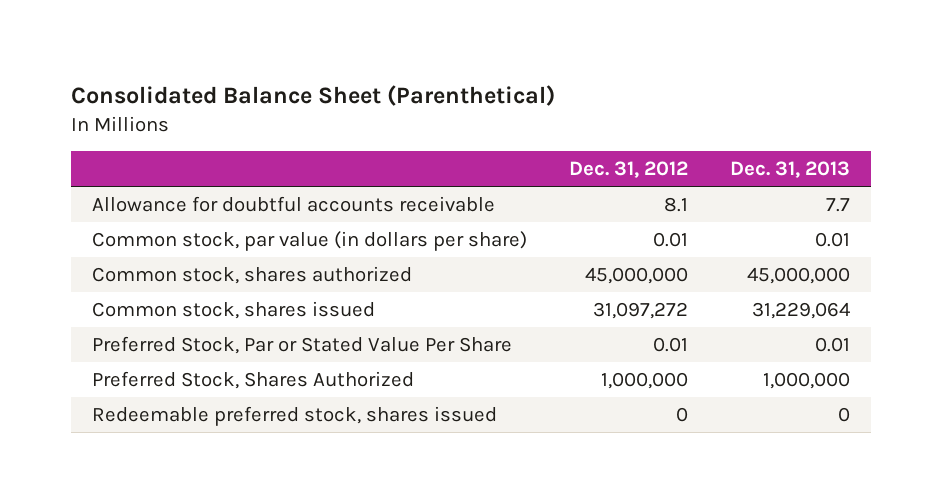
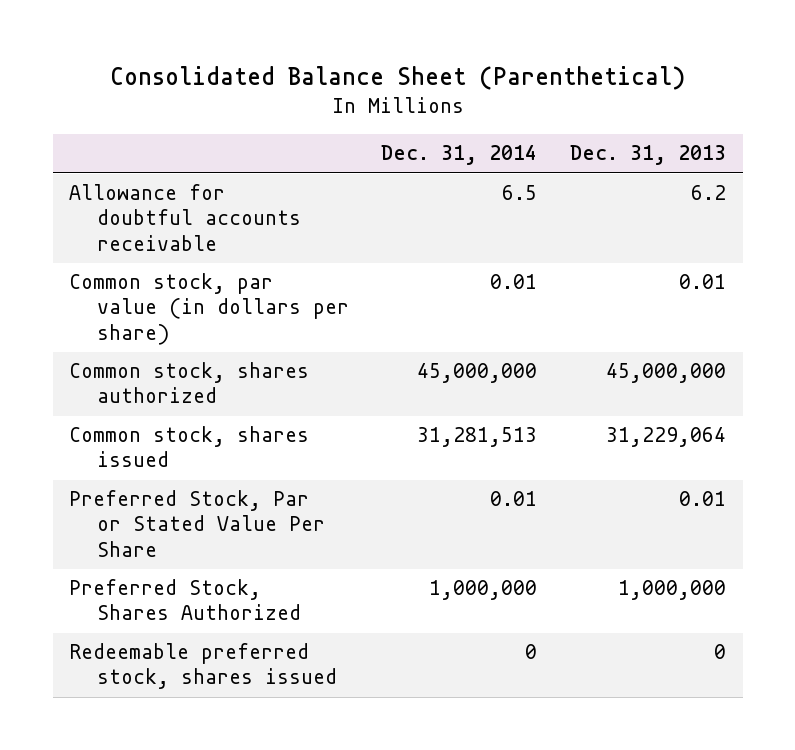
[569,161,689,179] Dec. 31, 2012 -> none
none -> [381,145,538,166] Dec. 31, 2014
[826,198,851,213] 7.7 -> [691,185,727,201] 6.2

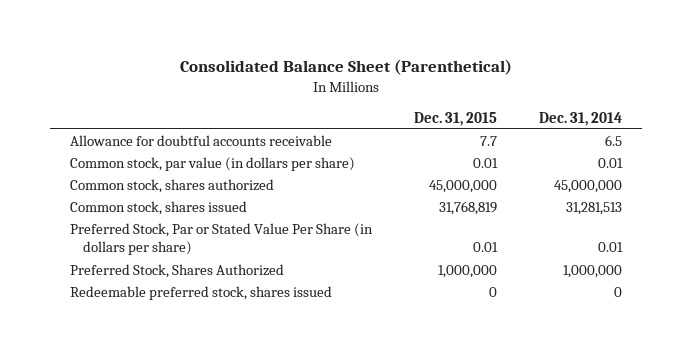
[570,145,727,166] Dec. 31, 2013 -> none
none -> [414,111,498,126] Dec. 31, 2015
[69,490,325,557] Preferred Stock, Par or Stated Value Per Share -> [70,223,374,256] Preferred Stock, Par or Stated Value Per Share (in dollars per share)

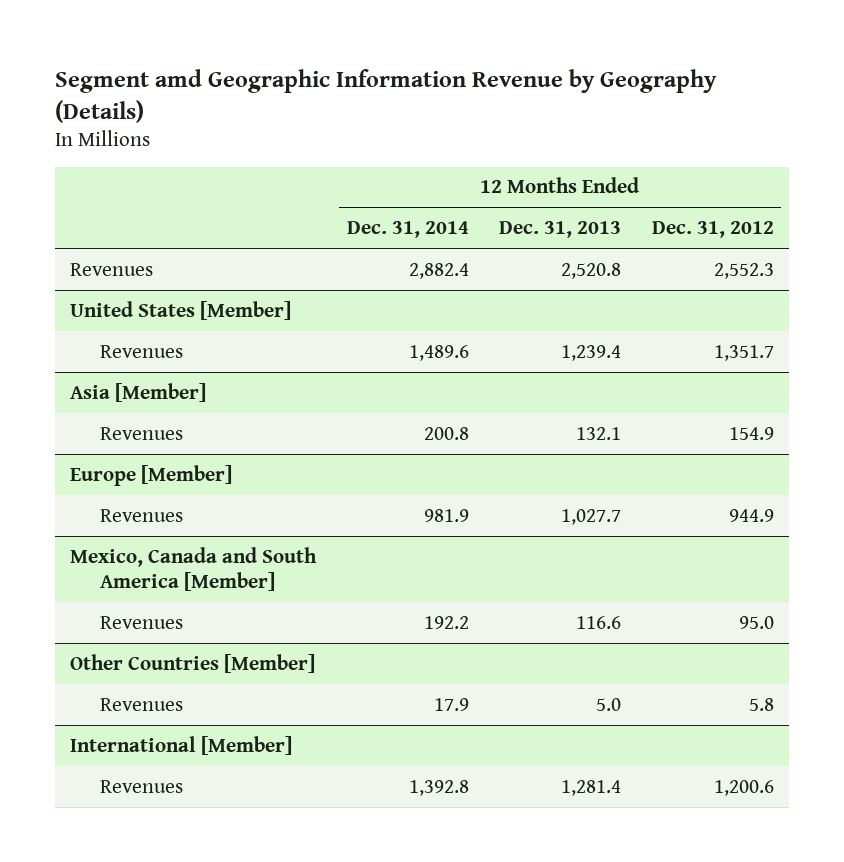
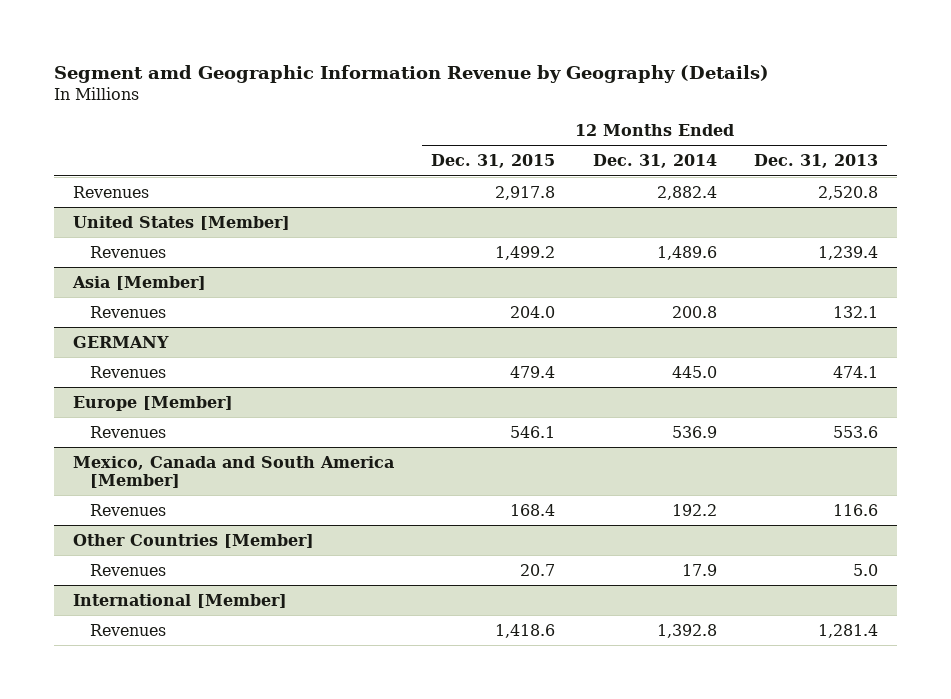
[651,221,774,239] Dec. 31, 2012 -> none
none -> [431,154,556,169] Dec. 31, 2015
none -> [72,335,169,348] GERMANY
none -> [90,365,167,378] Revenues
[423,508,469,522] 981.9 -> [671,425,717,438] 536.9
[561,508,622,525] 1,027.7 -> [833,425,879,438] 553.6

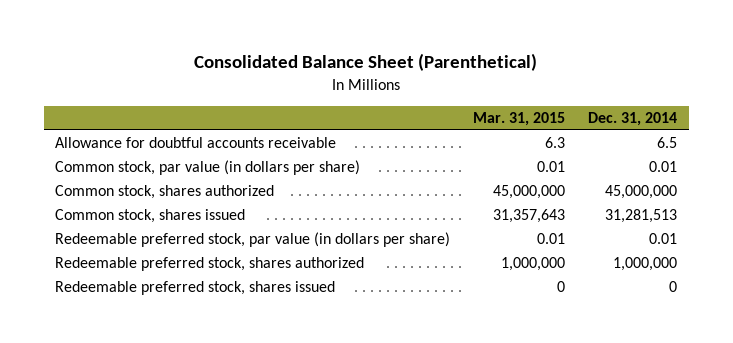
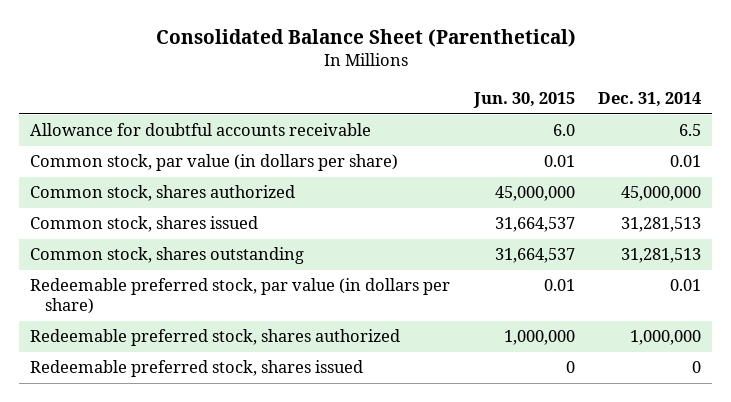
[473,112,566,127] Mar. 31, 2015 -> none
none -> [472,91,575,108] Jun. 30, 2015
none -> [30,247,305,265] Common stock, shares outstanding

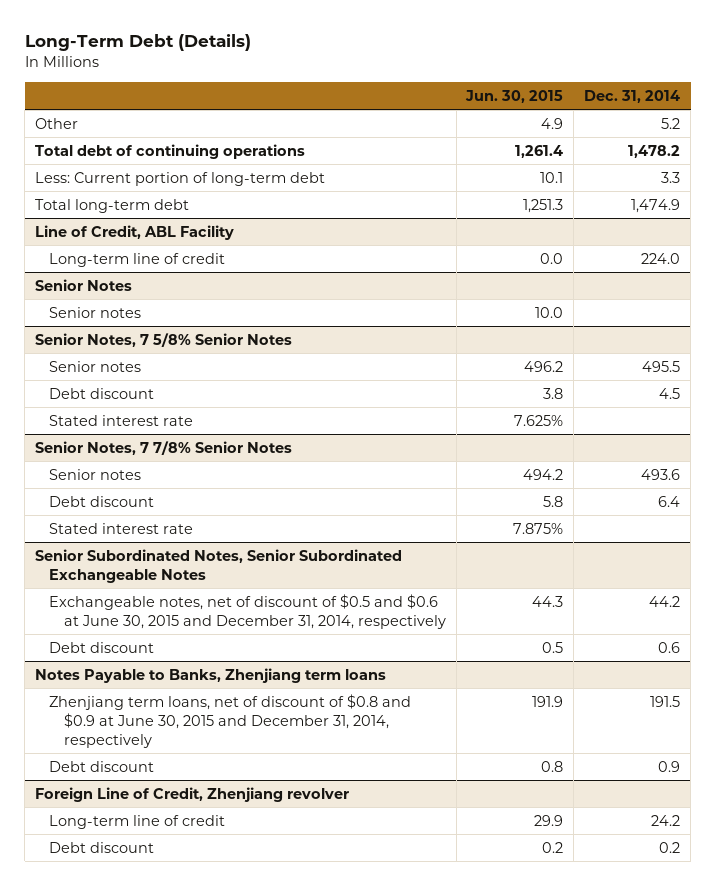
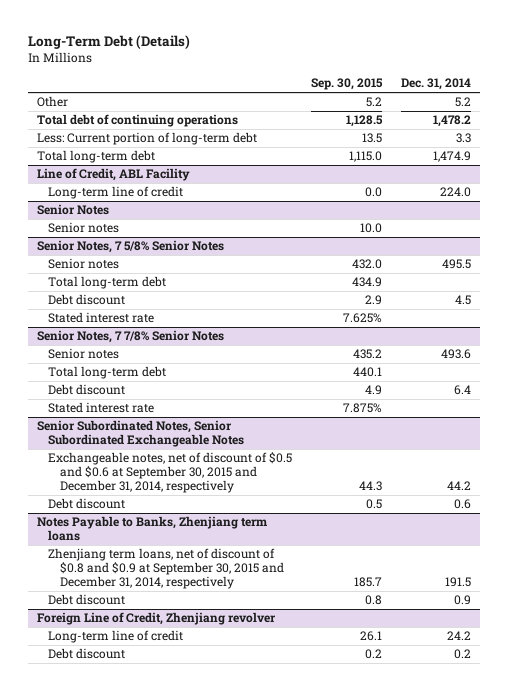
[465,89,564,103] Jun. 30, 2015 -> none
none -> [311,78,384,91] Sep. 30, 2015
none -> [48,276,167,290] Total long-term debt
none -> [48,366,167,380] Total long-term debt
[49,593,446,629] Exchangeable notes, net of discount of $0.5 and $0.6 at June 30, 2015 and December 31, 2014, respectively -> [48,452,293,494] Exchangeable notes, net of discount of $0.5 and $0.6 at September 30, 2015 and December 31, 2014, respectively
[49,693,412,748] Zhenjiang term loans, net of discount of $0.8 and $0.9 at June 30, 2015 and December 31, 2014, respectively -> [48,548,285,590] Zhenjiang term loans, net of discount of $0.8 and $0.9 at September 30, 2015 and December 31, 2014, respectively

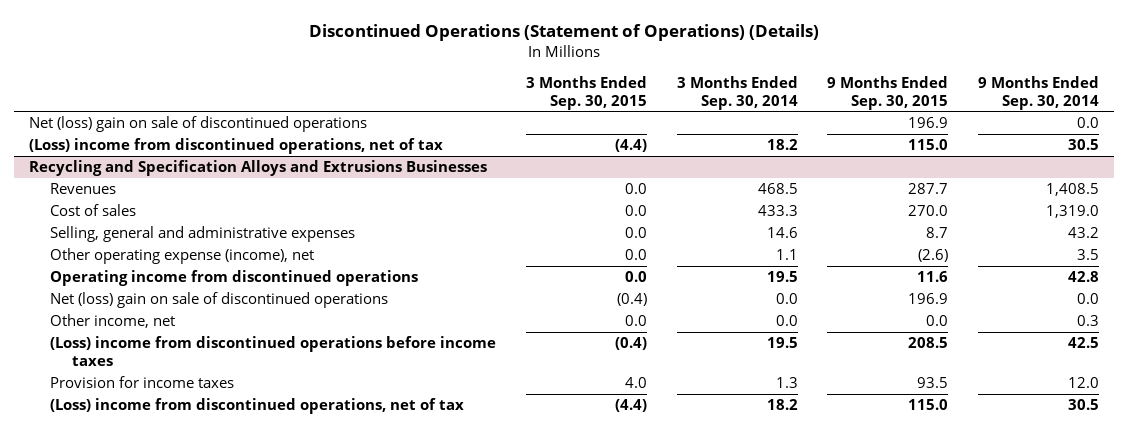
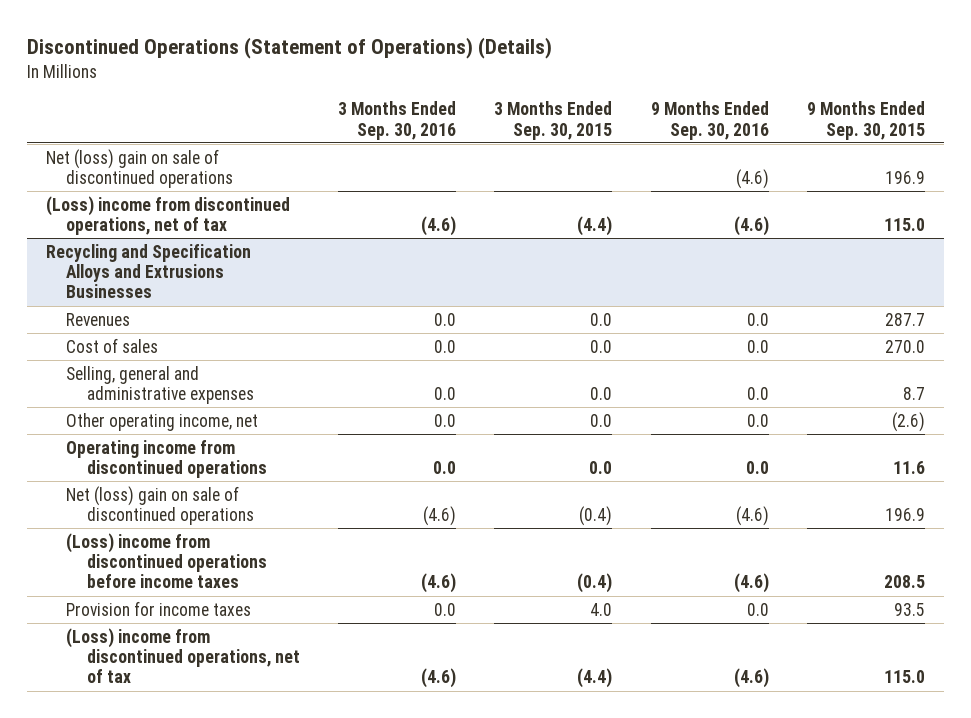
[676,76,798,110] 3 Months Ended Sep. 30, 2014 -> none
[977,76,1099,110] 9 Months Ended Sep. 30, 2014 -> none
none -> [338,101,457,140] 3 Months Ended Sep. 30, 2016
none -> [650,101,769,140] 9 Months Ended Sep. 30, 2016
[50,248,315,265] Other operating expense (income), net -> [66,412,259,431] Other operating income, net
[50,314,176,329] Other income, net -> none

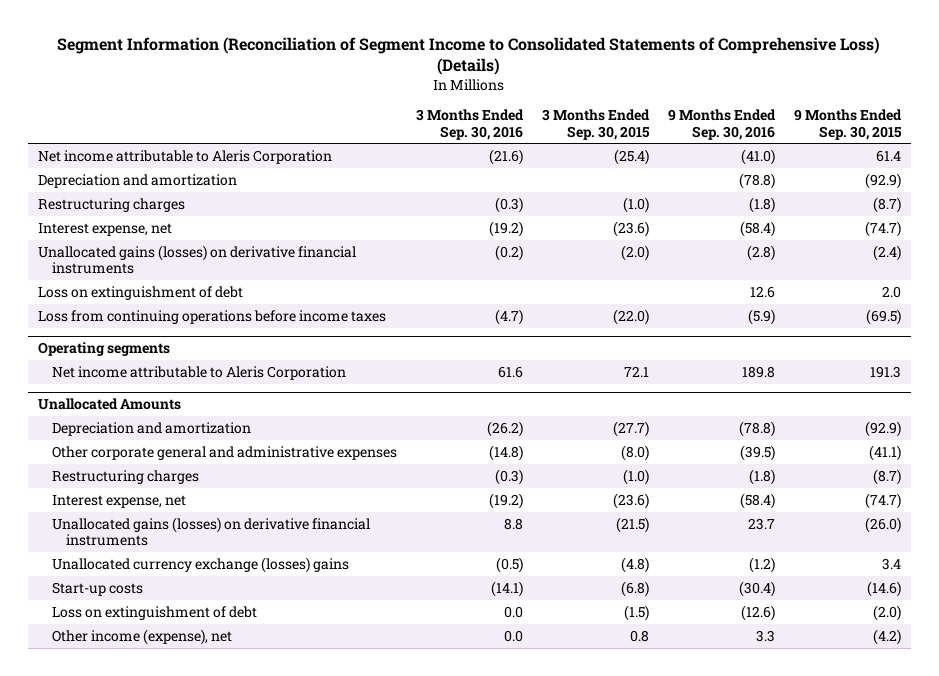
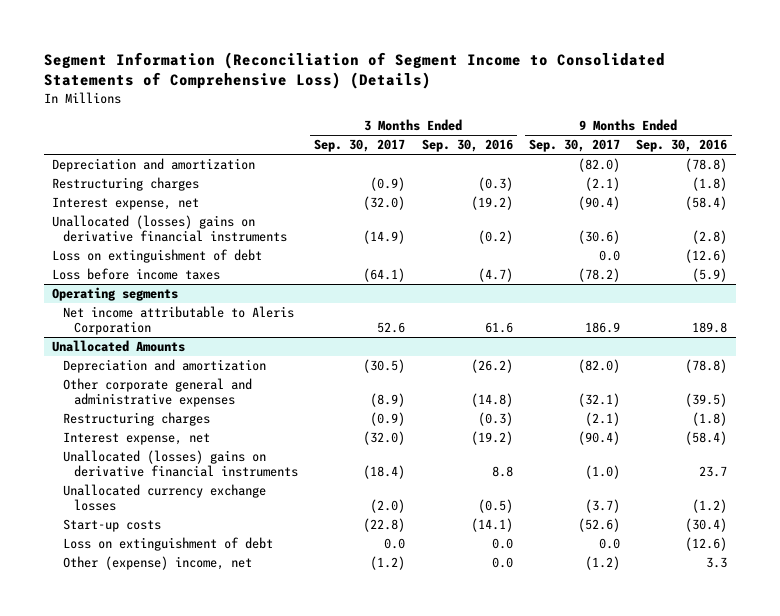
[541,109,650,140] 3 Months Ended Sep. 30, 2015 -> none
[794,109,903,140] 9 Months Ended Sep. 30, 2015 -> none
none -> [314,139,406,153] Sep. 30, 2017
none -> [529,139,621,153] Sep. 30, 2017
[37,149,332,164] Net income attributable to Aleris Corporation -> none
[37,244,356,275] Unallocated gains (losses) on derivative financial instruments -> [52,215,288,243] Unallocated (losses) gains on derivative financial instruments
[750,285,776,298] 12.6 -> [685,249,728,264] (12.6)
[37,309,386,324] Loss from continuing operations before income taxes -> [52,268,221,281] Loss before income taxes
[51,516,370,547] Unallocated gains (losses) on derivative financial instruments -> [63,450,298,478] Unallocated (losses) gains on derivative financial instruments
[51,556,349,573] Unallocated currency exchange (losses) gains -> [63,484,267,512] Unallocated currency exchange losses
[51,628,232,645] Other income (expense), net -> [63,556,253,571] Other (expense) income, net

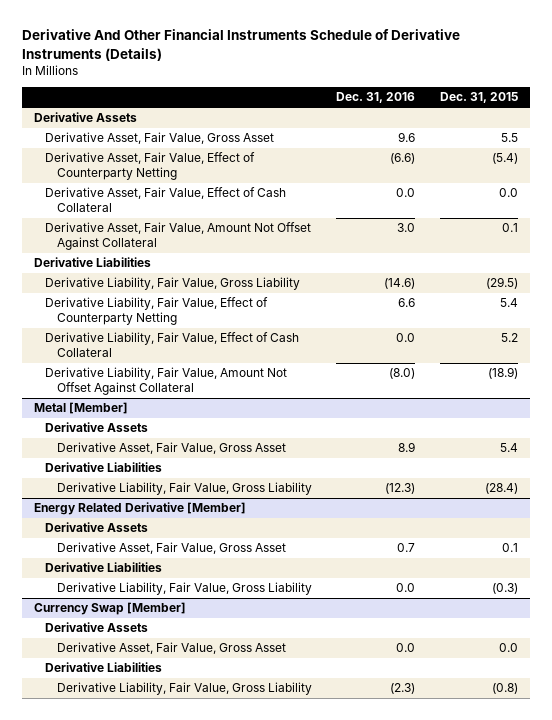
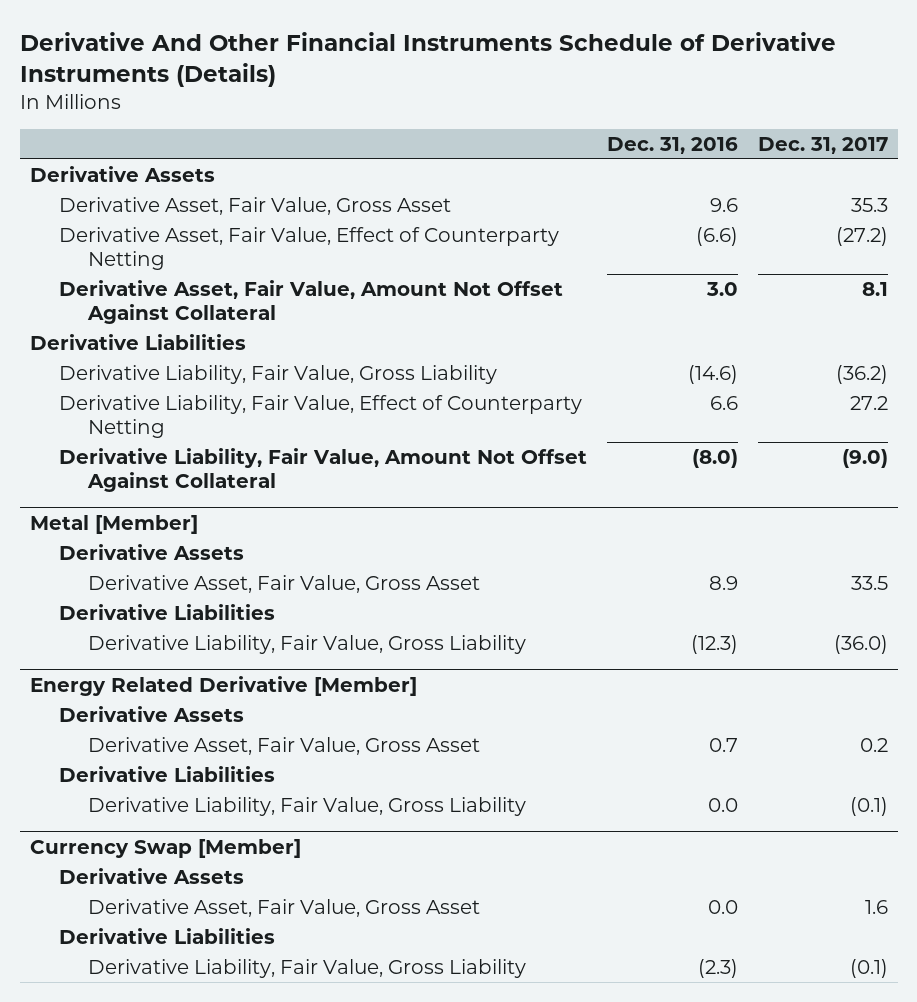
[439,92,518,104] Dec. 31, 2015 -> none
none -> [757,136,888,154] Dec. 31, 2017
[45,187,287,212] Derivative Asset, Fair Value, Effect of Cash Collateral -> none
[45,332,300,357] Derivative Liability, Fair Value, Effect of Cash Collateral -> none

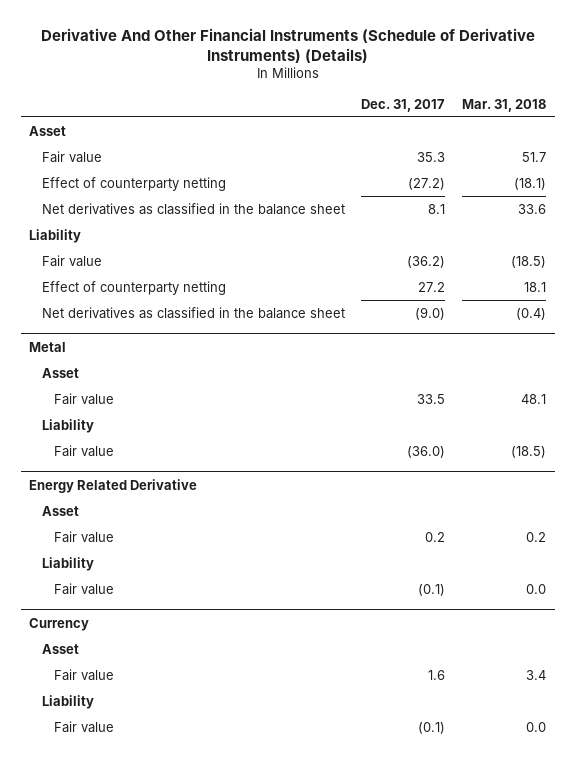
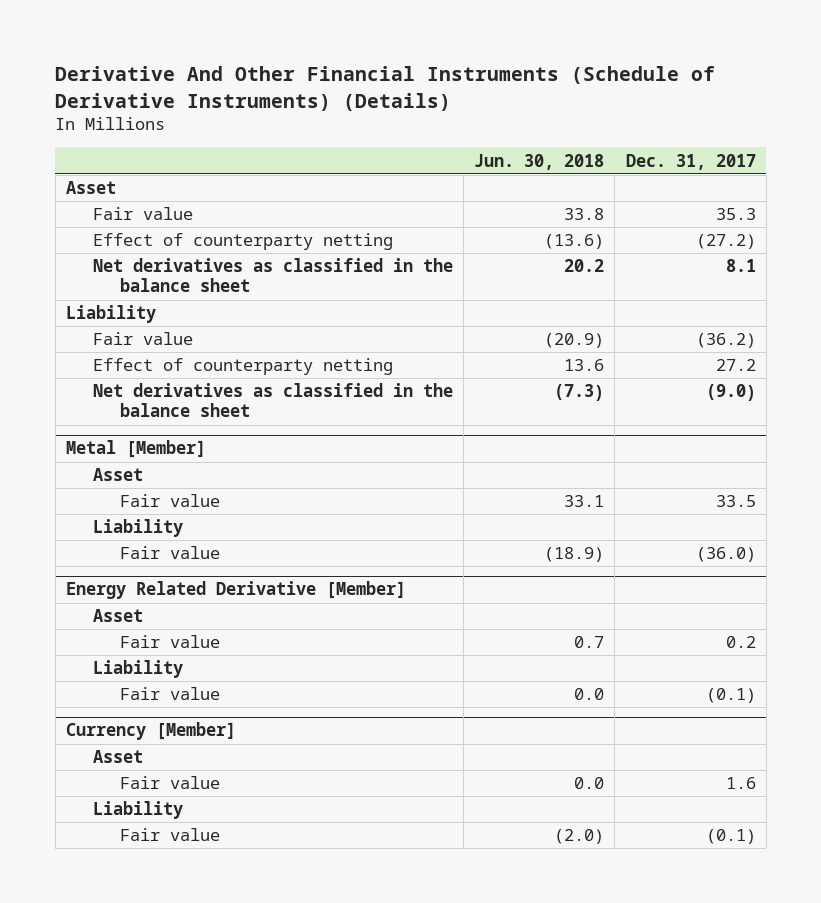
[462,98,547,112] Mar. 31, 2018 -> none
none -> [474,153,605,170] Jun. 30, 2018
[29,341,67,352] Metal -> [65,440,206,459] Metal [Member]
[29,478,198,493] Energy Related Derivative -> [65,581,406,600] Energy Related Derivative [Member]
[29,617,90,631] Currency -> [65,722,236,741] Currency [Member]

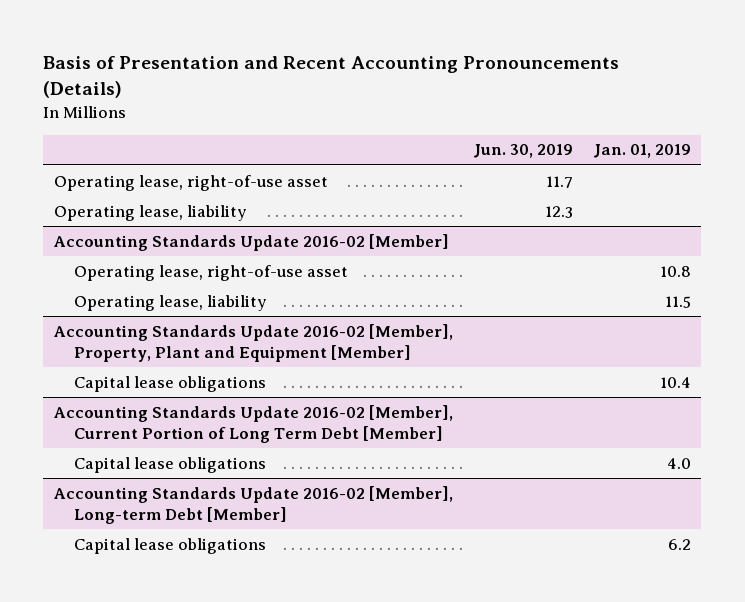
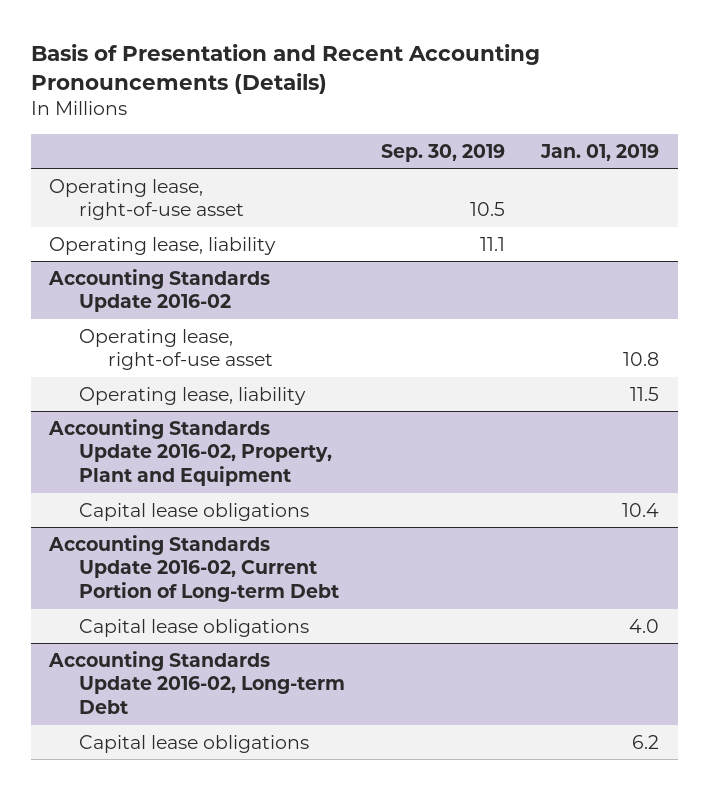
[472,144,573,159] Jun. 30, 2019 -> none
none -> [381,143,506,162] Sep. 30, 2019
[53,233,449,251] Accounting Standards Update 2016-02 [Member] -> [48,268,271,313] Accounting Standards Update 2016-02
[53,323,453,362] Accounting Standards Update 2016-02 [Member], Property, Plant and Equipment [Member] -> [48,418,332,487] Accounting Standards Update 2016-02, Property, Plant and Equipment
[53,404,453,443] Accounting Standards Update 2016-02 [Member], Current Portion of Long Term Debt [Member] -> [48,534,339,603] Accounting Standards Update 2016-02, Current Portion of Long-term Debt
[53,485,453,524] Accounting Standards Update 2016-02 [Member], Long-term Debt [Member] -> [48,650,345,715] Accounting Standards Update 2016-02, Long-term Debt

